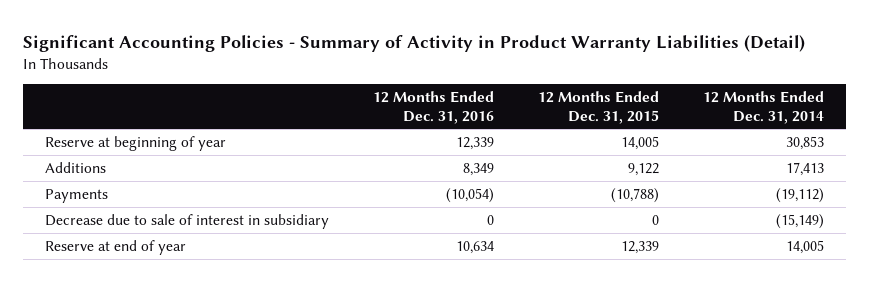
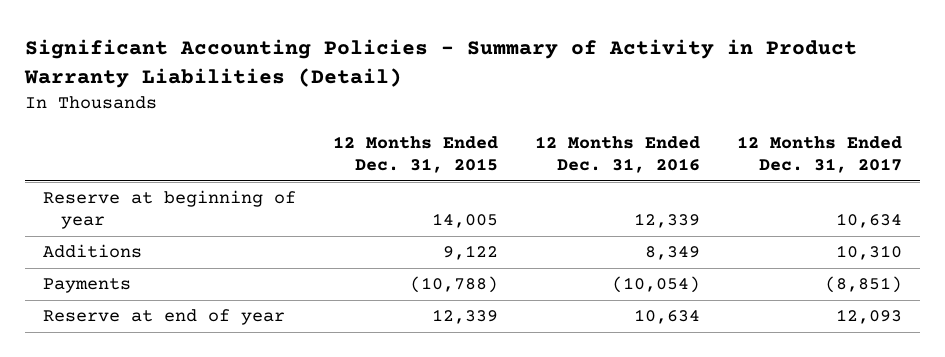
[702,91,824,124] 12 Months Ended Dec. 31, 2014 -> none
none -> [736,136,902,174] 12 Months Ended Dec. 31, 2017
[45,213,330,229] Decrease due to sale of interest in subsidiary -> none

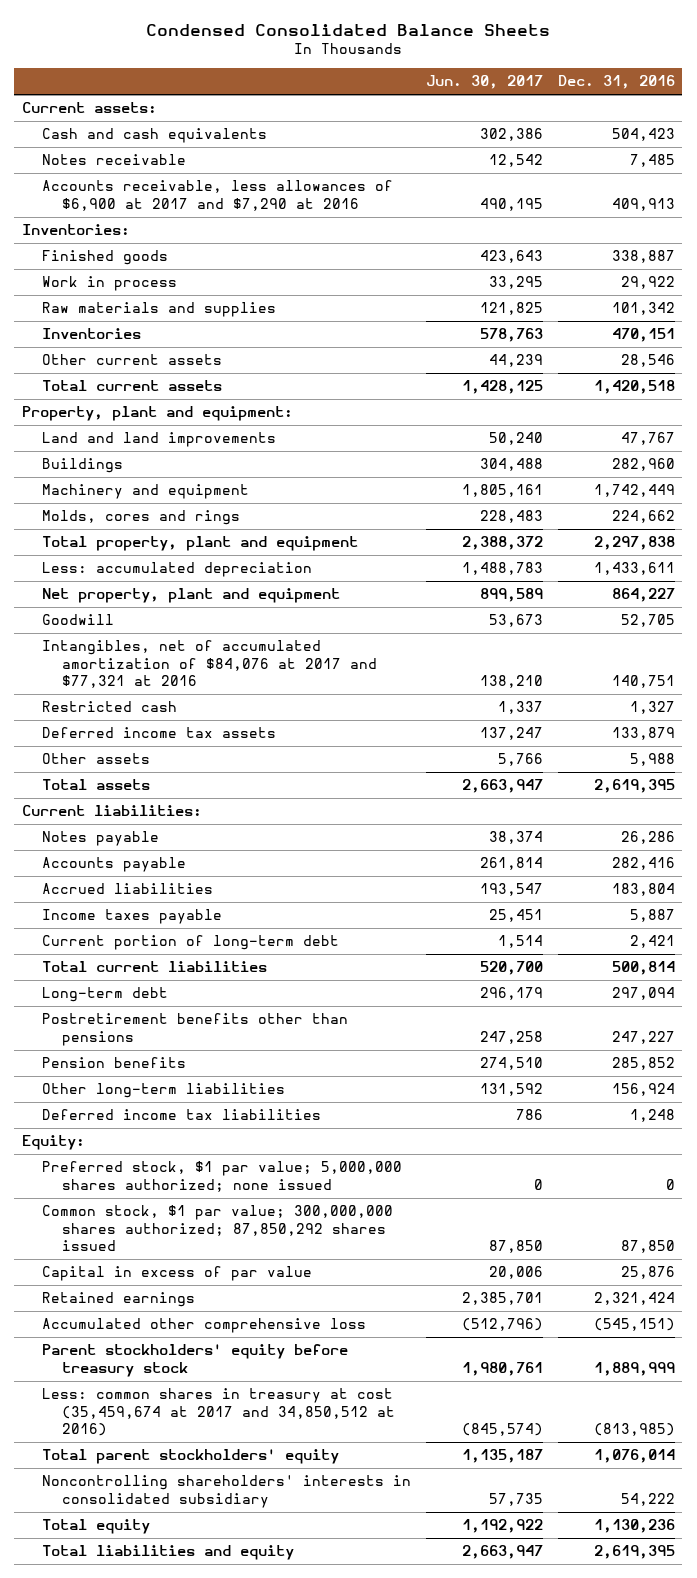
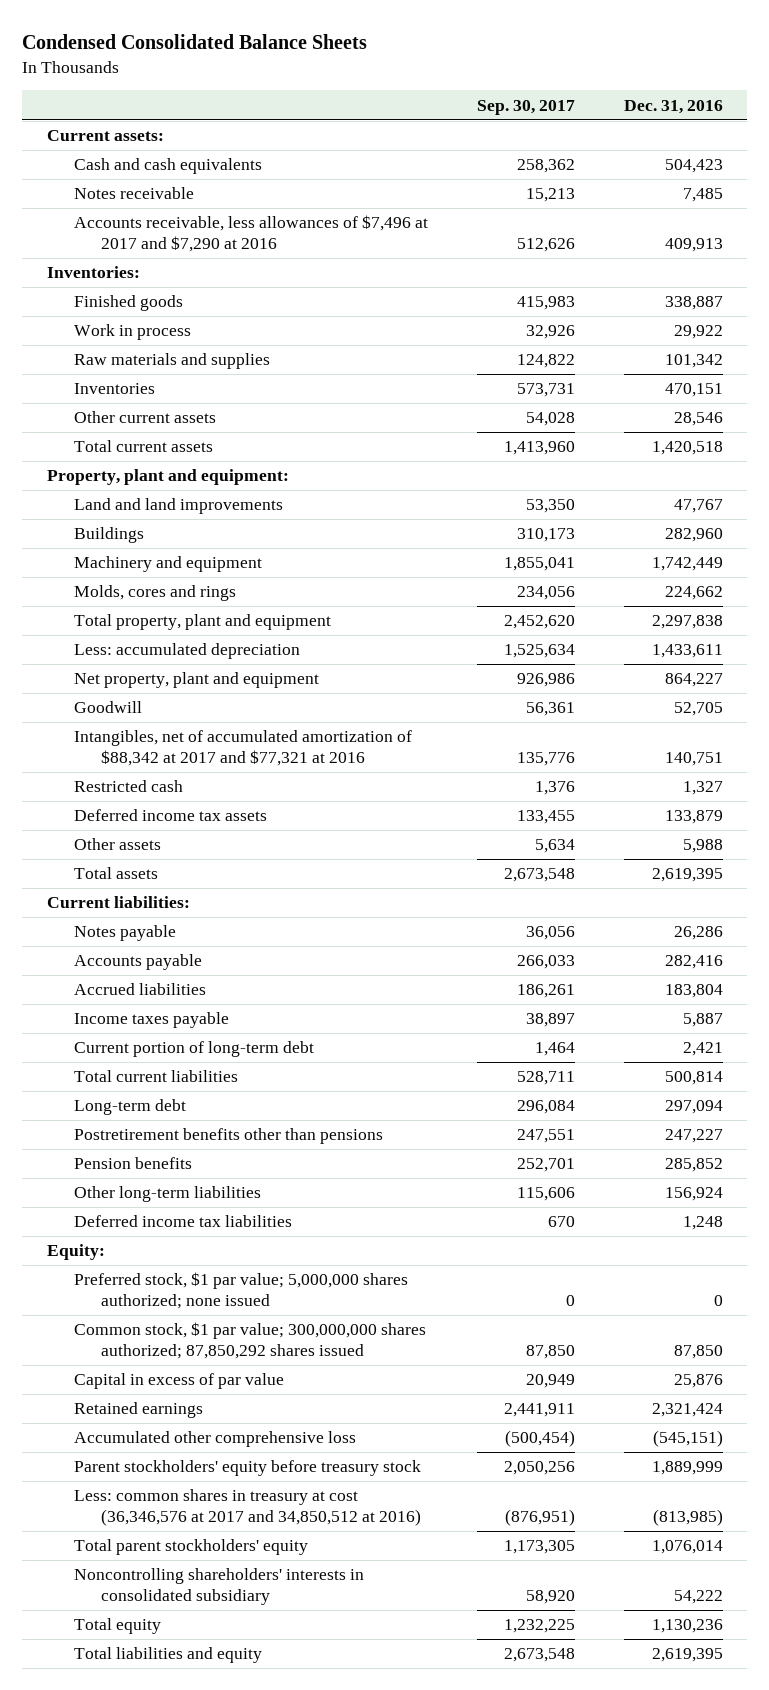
[425,75,543,90] Jun. 30, 2017 -> none
none -> [476,99,575,115] Sep. 30, 2017
[41,180,393,211] Accounts receivable, less allowances of $6,900 at 2017 and $7,290 at 2016 -> [73,215,428,252] Accounts receivable, less allowances of $7,496 at 2017 and $7,290 at 2016
[41,640,377,689] Intangibles, net of accumulated amortization of $84,076 at 2017 and $77,321 at 2016 -> [73,730,412,766] Intangibles, net of accumulated amortization of $88,342 at 2017 and $77,321 at 2016
[41,1388,395,1437] Less: common shares in treasury at cost (35,459,674 at 2017 and 34,850,512 at 2016) -> [73,1489,421,1526] Less: common shares in treasury at cost (36,346,576 at 2017 and 34,850,512 at 2016)

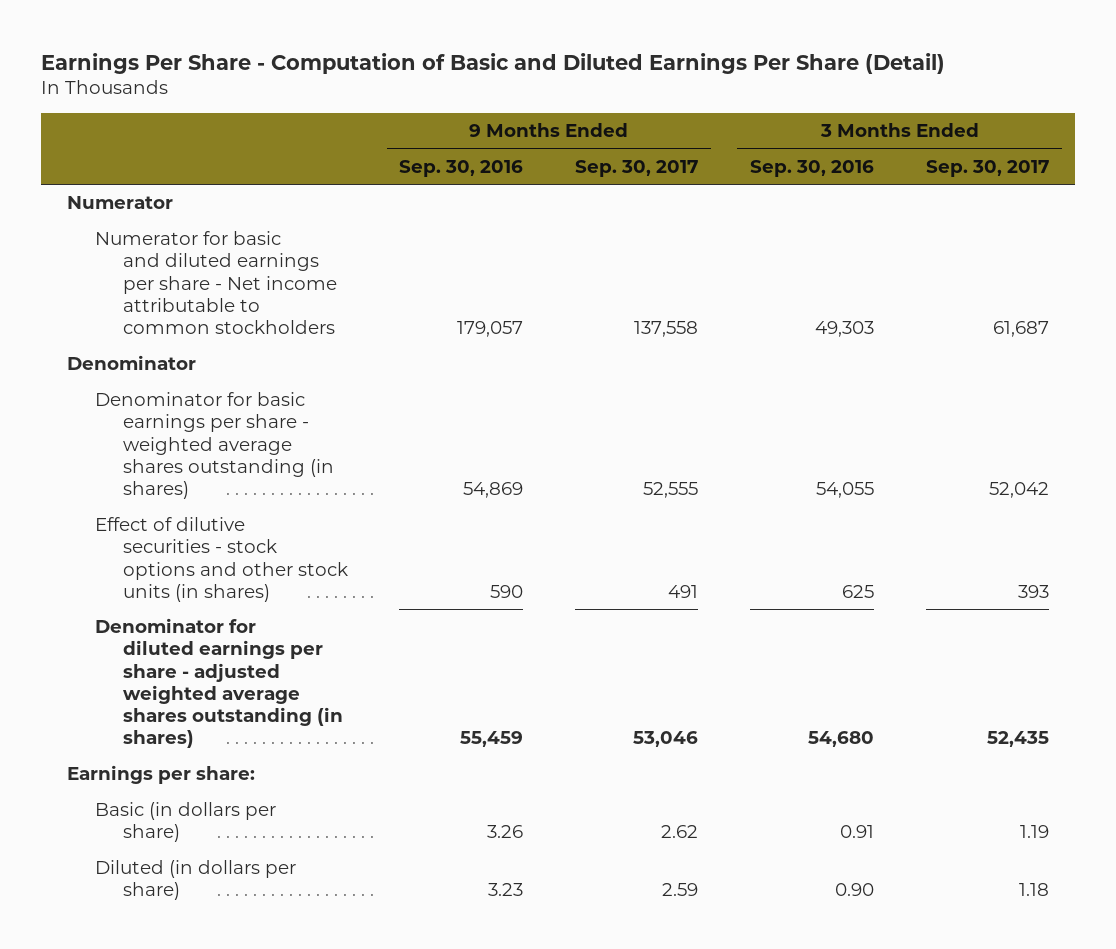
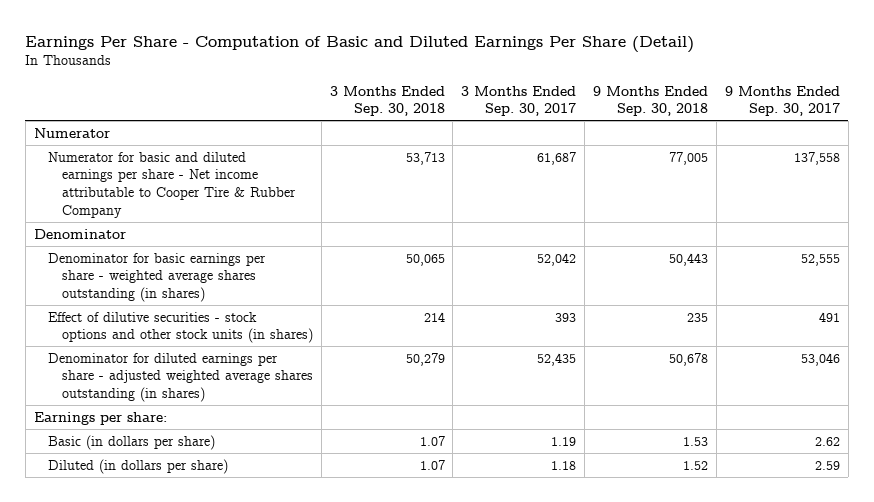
[399,159,524,177] Sep. 30, 2016 -> none
[750,159,875,177] Sep. 30, 2016 -> none
none -> [329,85,445,117] 3 Months Ended Sep. 30, 2018
none -> [593,85,709,117] 9 Months Ended Sep. 30, 2018
[94,231,337,335] Numerator for basic and diluted earnings per share - Net income attributable to common stockholders -> [47,151,296,218] Numerator for basic and diluted earnings per share - Net income attributable to Cooper Tire & Rubber Company

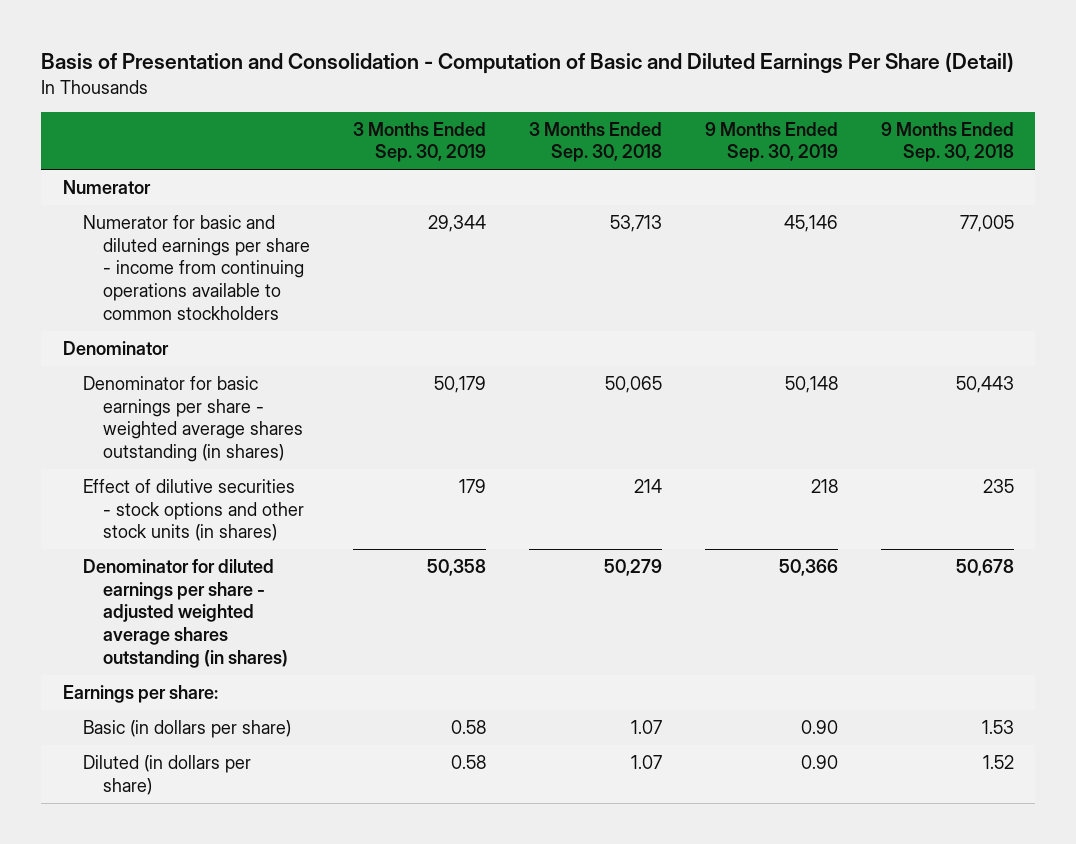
[25,35,695,53] Earnings Per Share - Computation of Basic and Diluted Earnings Per Share (Detail) -> [41,52,1015,75] Basis of Presentation and Consolidation - Computation of Basic and Diluted Earnings Per Share (Detail)
[461,85,577,117] 3 Months Ended Sep. 30, 2017 -> none
[724,85,840,117] 9 Months Ended Sep. 30, 2017 -> none
none -> [352,121,486,163] 3 Months Ended Sep. 30, 2019
none -> [704,121,838,163] 9 Months Ended Sep. 30, 2019
[47,151,296,218] Numerator for basic and diluted earnings per share - Net income attributable to Cooper Tire & Rubber Company -> [82,215,310,320] Numerator for basic and diluted earnings per share - income from continuing operations available to common stockholders

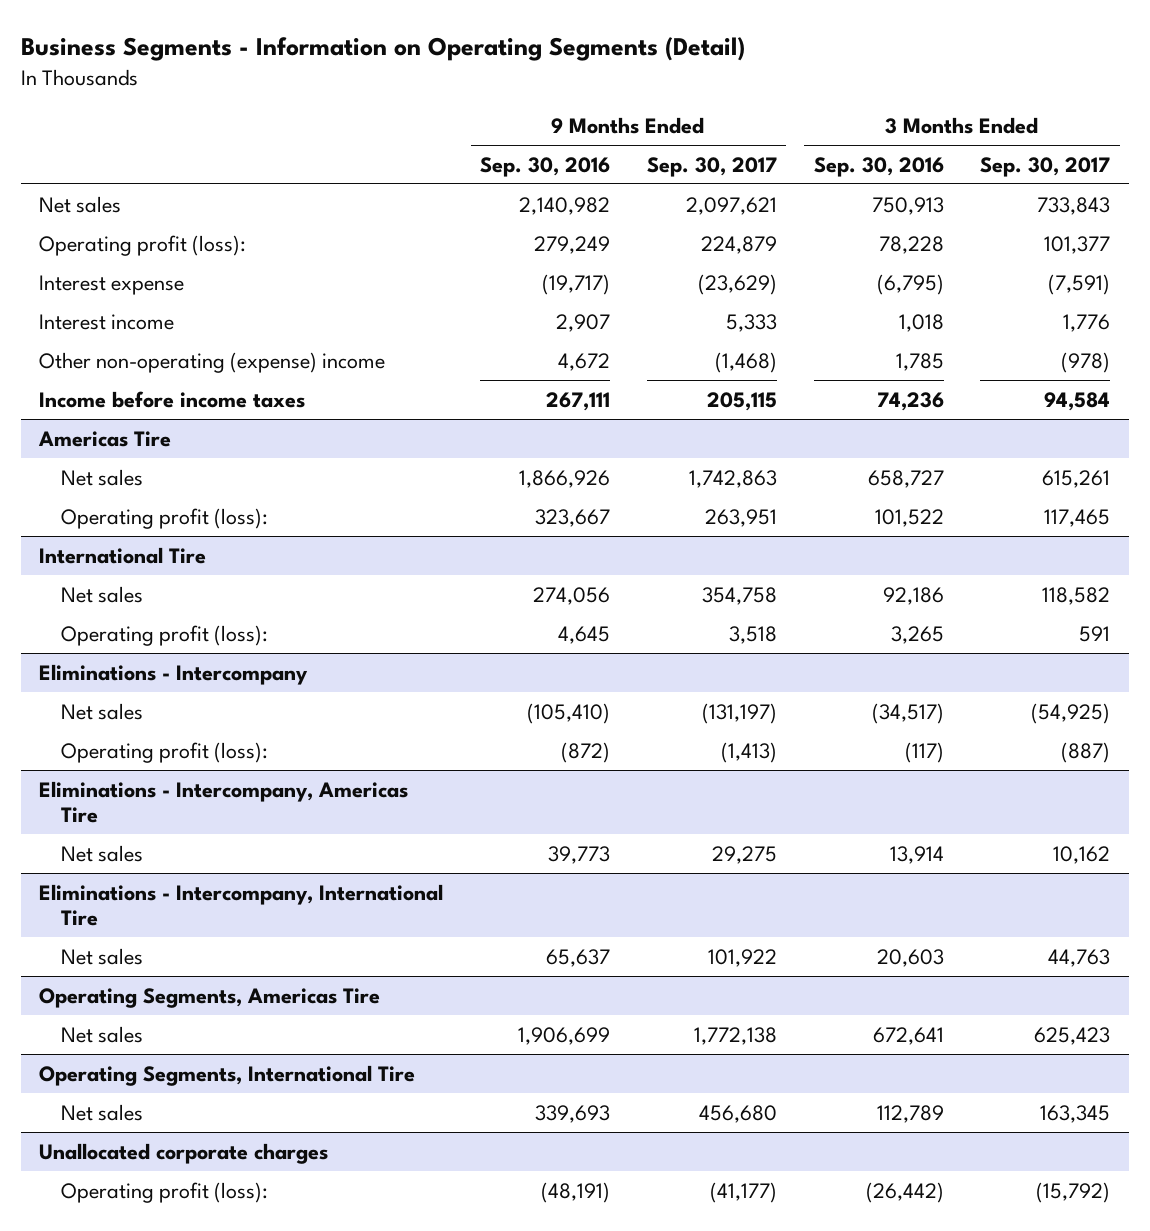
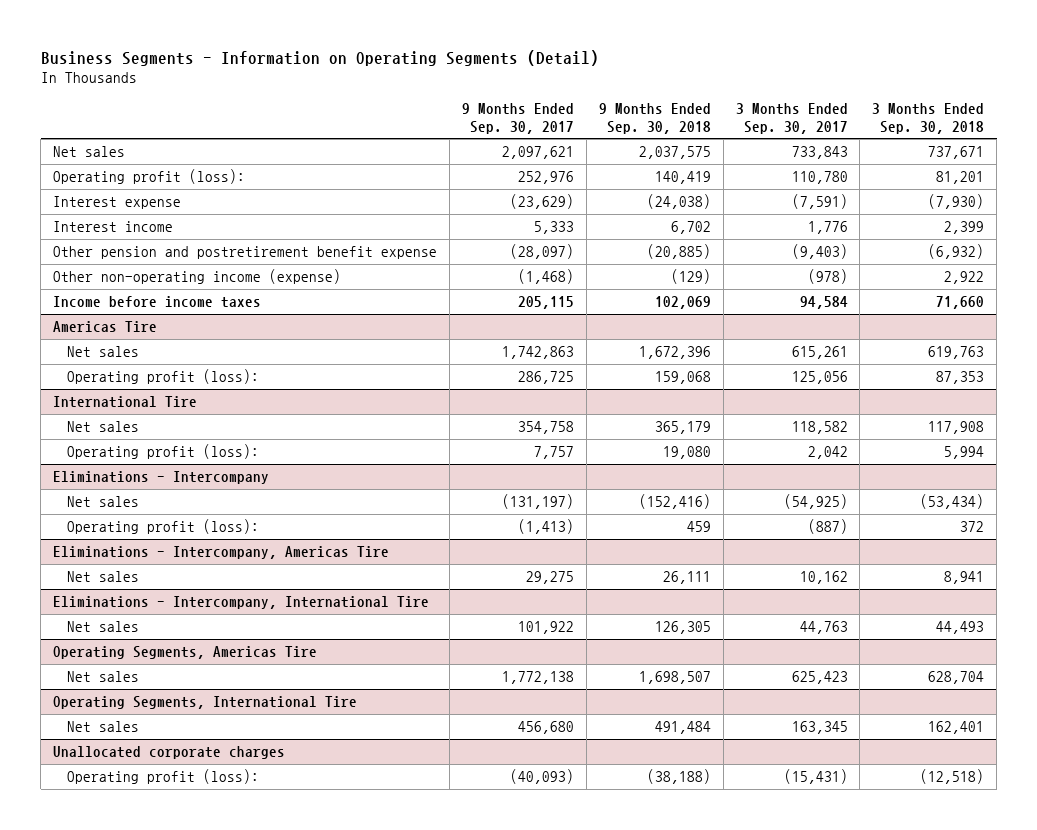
[479,156,610,177] Sep. 30, 2016 -> none
[813,156,944,177] Sep. 30, 2016 -> none
none -> [598,103,711,134] 9 Months Ended Sep. 30, 2018
none -> [872,103,985,134] 3 Months Ended Sep. 30, 2018
[700,235,777,254] 224,879 -> [517,170,574,184] 252,976
[1044,235,1111,254] 101,377 -> [791,170,848,184] 110,780
none -> [52,245,437,259] Other pension and postretirement benefit expense
[39,351,386,373] Other non-operating (expense) income -> [52,268,341,284] Other non-operating income (expense)
[704,508,777,527] 263,951 -> [517,370,574,384] 286,725
[1044,508,1111,527] 117,465 -> [791,370,848,384] 125,056
[728,625,777,644] 3,518 -> [533,445,574,459] 7,757
[1079,625,1111,642] 591 -> [807,445,848,459] 2,042
[709,1181,777,1203] (41,177) -> [509,768,574,784] (40,093)
[1036,1181,1111,1203] (15,792) -> [783,768,848,784] (15,431)

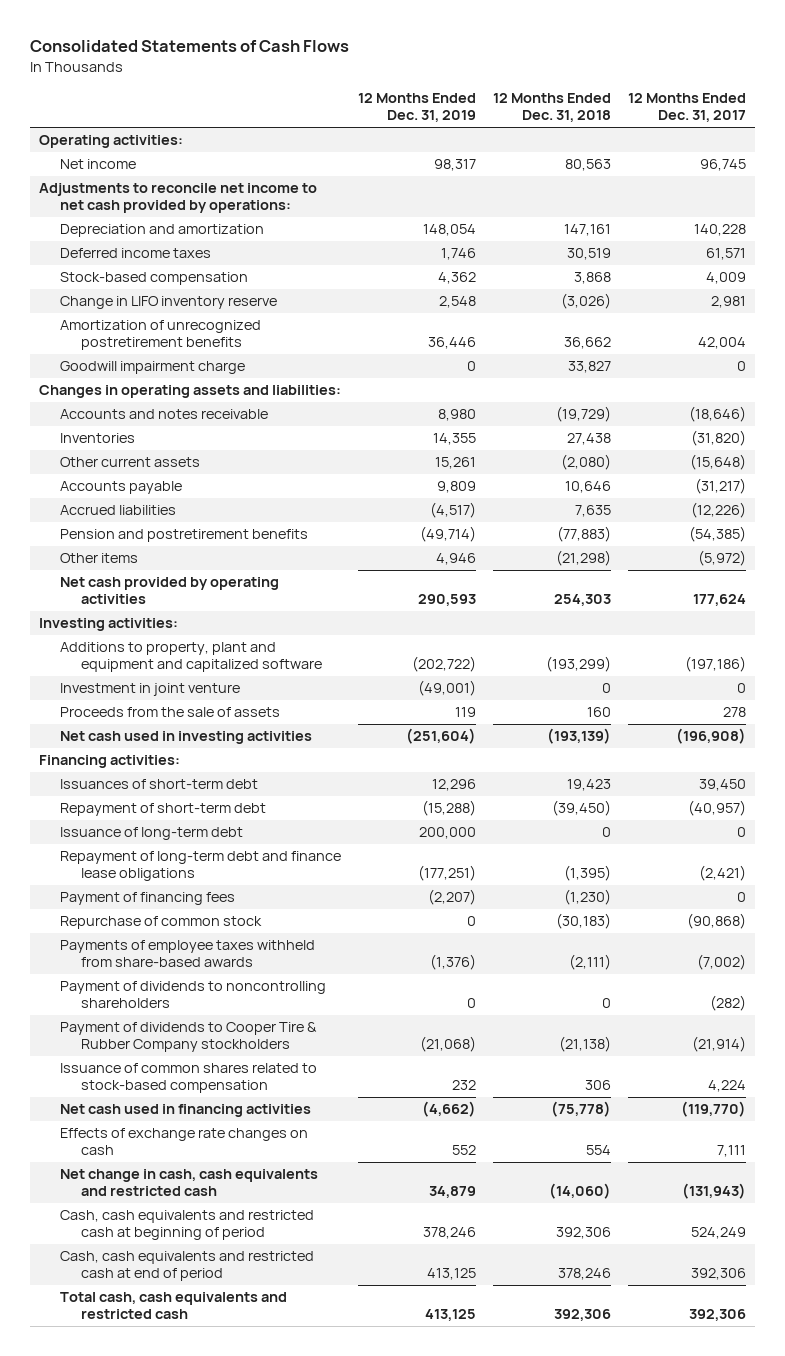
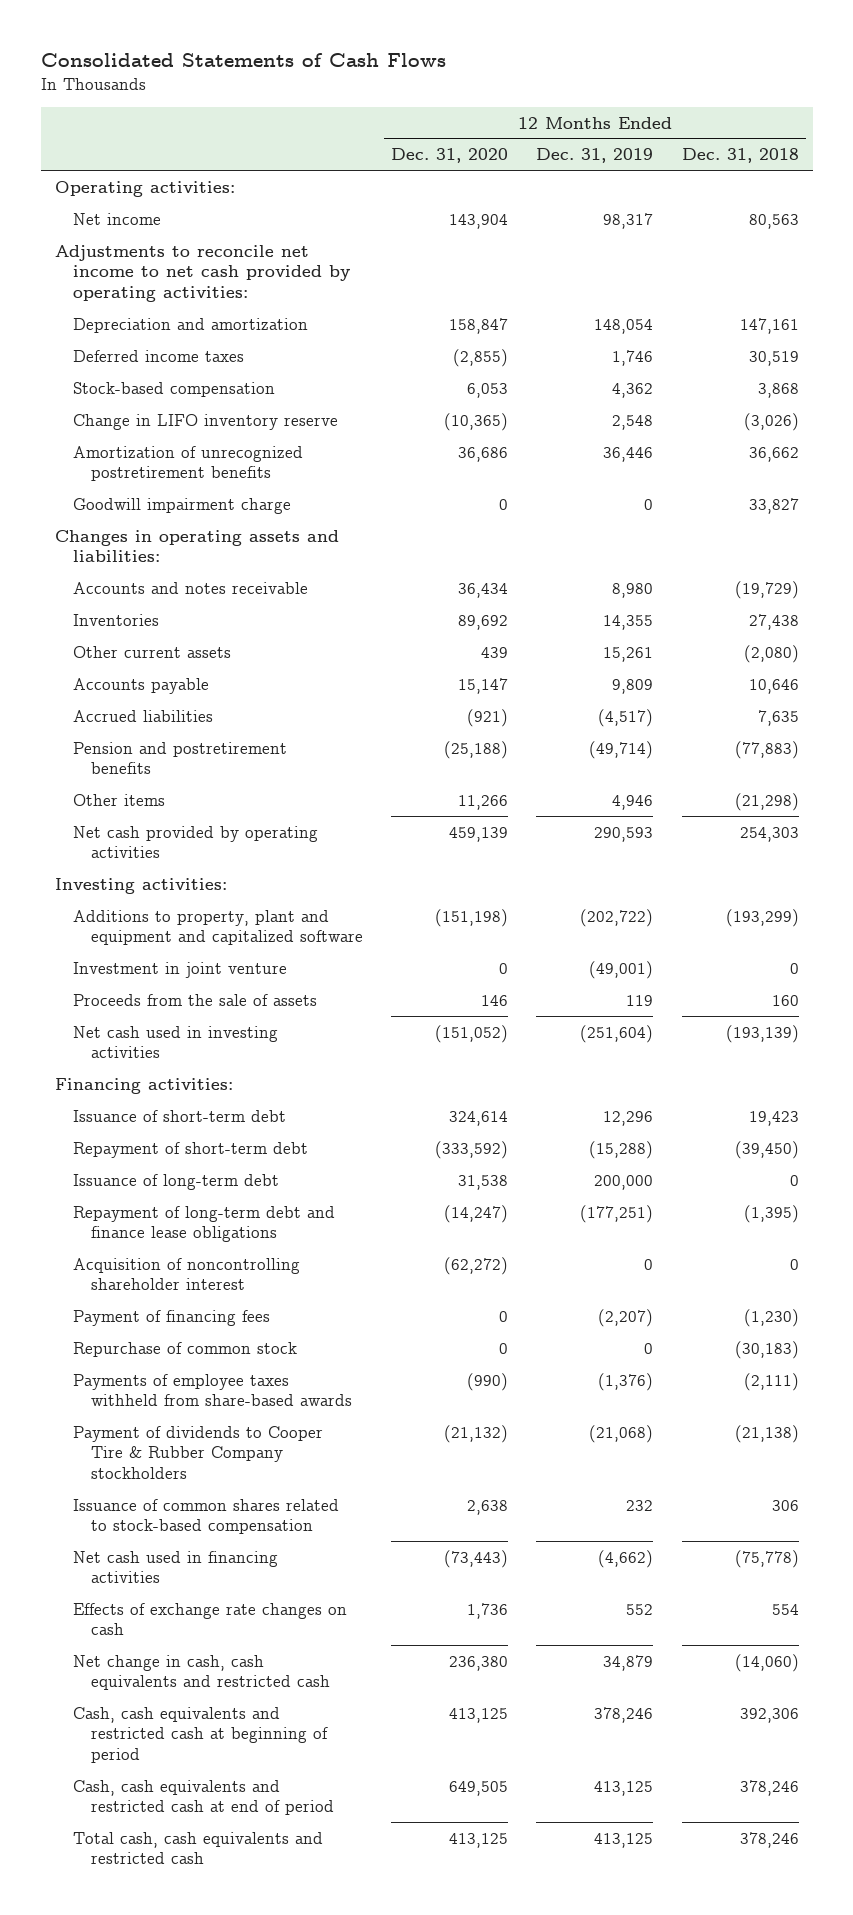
[628,93,747,123] 12 Months Ended Dec. 31, 2017 -> none
none -> [391,148,509,164] Dec. 31, 2020
[38,183,317,214] Adjustments to reconcile net income to net cash provided by operations: -> [54,244,350,302] Adjustments to reconcile net income to net cash provided by operating activities:
[59,779,258,790] Issuances of short-term debt -> [72,1109,286,1122] Issuance of short-term debt
none -> [72,1257,300,1291] Acquisition of noncontrolling shareholder interest
[59,981,326,1009] Payment of dividends to noncontrolling shareholders -> none
[553,1309,611,1322] 392,306 -> [739,1831,799,1848] 378,246

